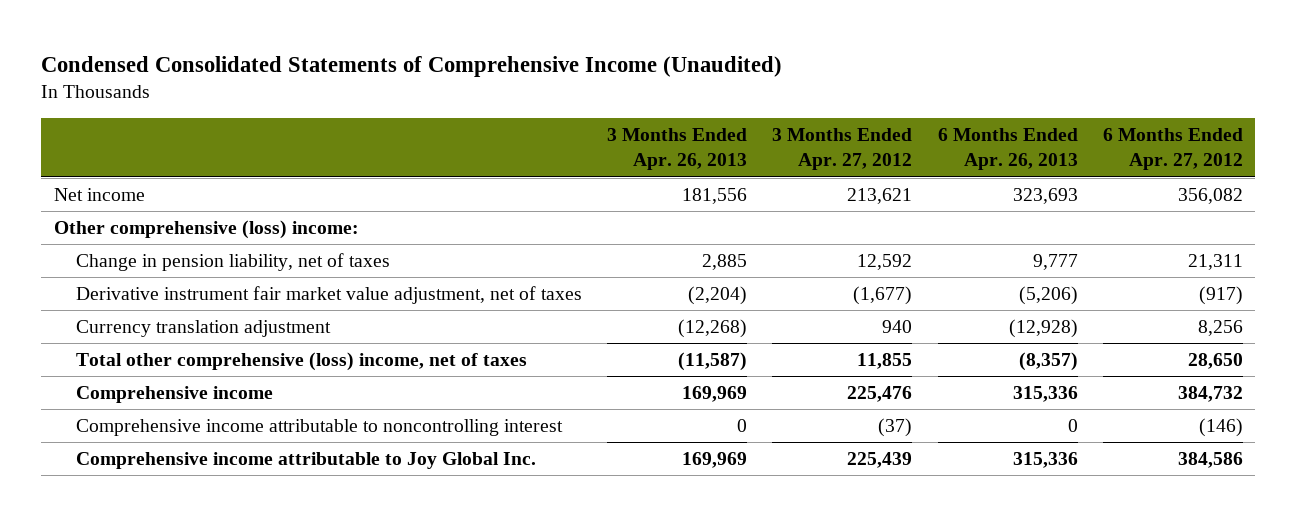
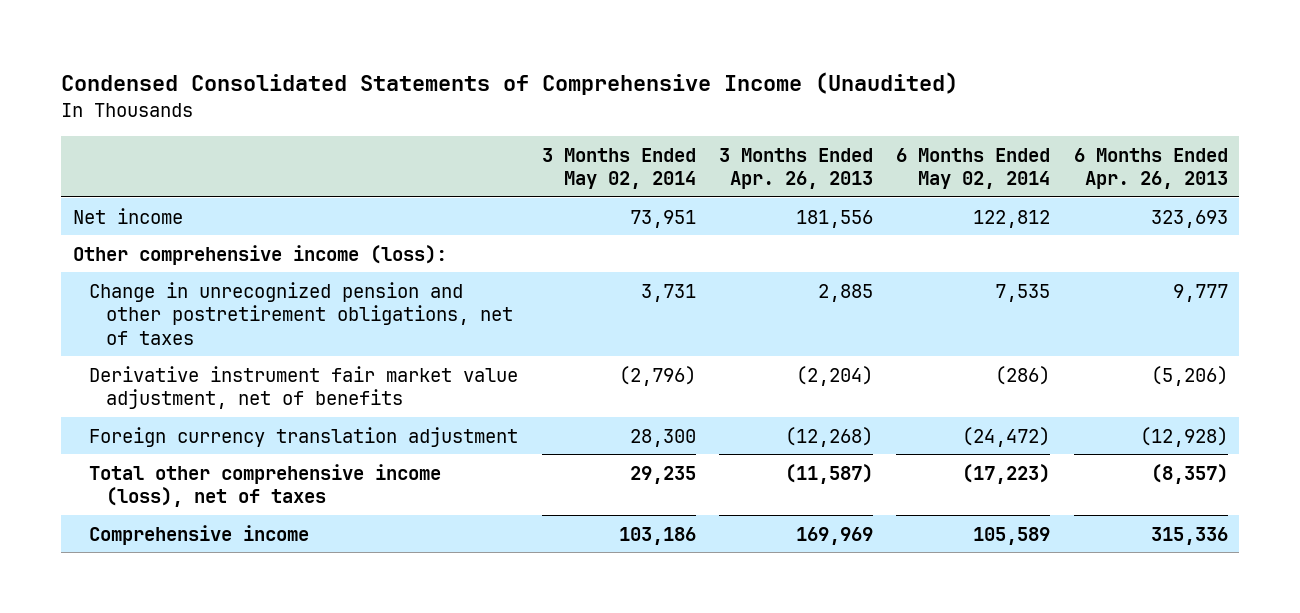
[772,127,913,171] 3 Months Ended Apr. 27, 2012 -> none
[1102,127,1243,171] 6 Months Ended Apr. 27, 2012 -> none
none -> [541,147,696,190] 3 Months Ended May 02, 2014
none -> [896,147,1051,190] 6 Months Ended May 02, 2014
[53,220,359,240] Other comprehensive (loss) income: -> [72,244,447,265] Other comprehensive income (loss):
[76,253,391,272] Change in pension liability, net of taxes -> [89,281,513,345] Change in unrecognized pension and other postretirement obligations, net of taxes
[76,286,583,305] Derivative instrument fair market value adjustment, net of taxes -> [89,365,519,410] Derivative instrument fair market value adjustment, net of benefits
[76,320,332,338] Currency translation adjustment -> [89,426,519,447] Foreign currency translation adjustment
[76,352,528,372] Total other comprehensive (loss) income, net of taxes -> [89,463,442,508] Total other comprehensive income (loss), net of taxes
[76,419,564,437] Comprehensive income attributable to noncontrolling interest -> none
[76,452,537,470] Comprehensive income attributable to Joy Global Inc. -> none

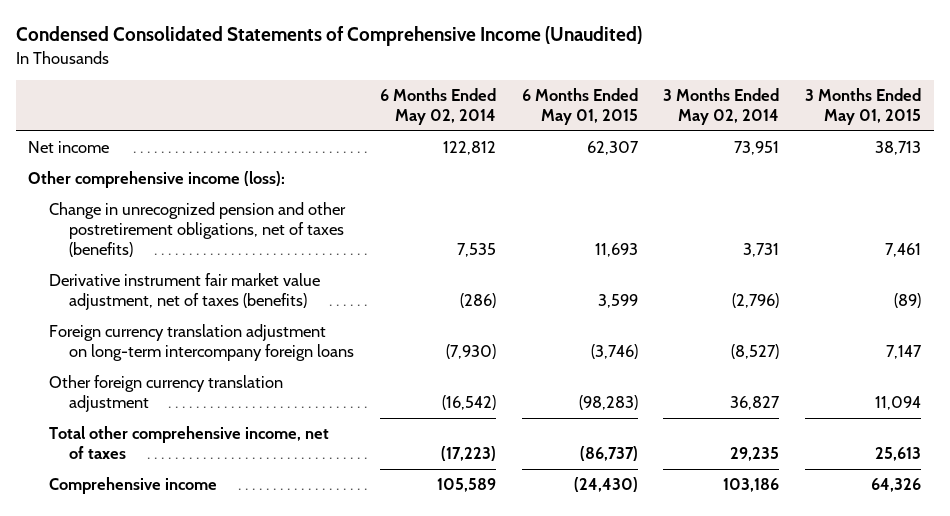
[718,147,873,190] 3 Months Ended Apr. 26, 2013 -> none
[1073,147,1228,190] 6 Months Ended Apr. 26, 2013 -> none
none -> [521,88,638,126] 6 Months Ended May 01, 2015
none -> [805,88,922,126] 3 Months Ended May 01, 2015
[89,281,513,345] Change in unrecognized pension and other postretirement obligations, net of taxes -> [48,202,346,257] Change in unrecognized pension and other postretirement obligations, net of taxes (benefits)
[89,365,519,410] Derivative instrument fair market value adjustment, net of benefits -> [48,273,320,311] Derivative instrument fair market value adjustment, net of taxes (benefits)
none -> [48,324,355,362] Foreign currency translation adjustment on long-term intercompany foreign loans
[89,426,519,447] Foreign currency translation adjustment -> [48,375,283,413] Other foreign currency translation adjustment
[629,428,696,447] 28,300 -> [730,396,781,411] 36,827
[962,426,1051,447] (24,472) -> [441,395,496,411] (16,542)
[89,463,442,508] Total other comprehensive income (loss), net of taxes -> [48,426,329,460] Total other comprehensive income, net of taxes

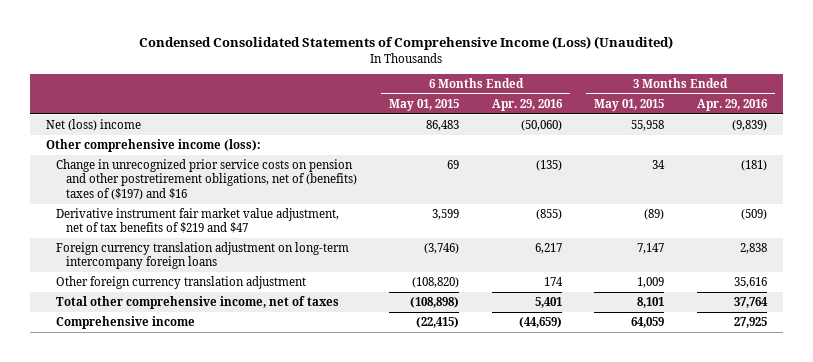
[15,26,642,47] Condensed Consolidated Statements of Comprehensive Income (Unaudited) -> [139,36,674,51] Condensed Consolidated Statements of Comprehensive Income (Loss) (Unaudited)
[379,88,496,126] 6 Months Ended May 02, 2014 -> none
[663,88,780,126] 3 Months Ended May 02, 2014 -> none
none -> [491,98,563,111] Apr. 29, 2016
none -> [696,98,768,111] Apr. 29, 2016
[28,141,110,154] Net income -> [46,118,142,131] Net (loss) income
[586,141,639,156] 62,307 -> [426,119,460,131] 86,483
[875,141,922,156] 38,713 -> [631,119,665,131] 55,958
[48,202,346,257] Change in unrecognized pension and other postretirement obligations, net of taxes (benefits) -> [55,158,357,200] Change in unrecognized prior service costs on pension and other postretirement obligations, net of (benefits) taxes of ($197) and $16
[594,242,638,257] 11,693 -> [447,159,460,169] 69
[885,242,922,257] 7,461 -> [652,159,666,169] 34
[48,273,320,311] Derivative instrument fair market value adjustment, net of taxes (benefits) -> [55,207,339,234] Derivative instrument fair market value adjustment, net of tax benefits of $219 and $47
[578,395,638,411] (98,283) -> [412,276,460,288] (108,820)
[875,396,922,411] 11,094 -> [637,276,665,288] 1,009
[579,446,638,462] (86,737) -> [410,296,460,308] (108,898)
[875,447,922,462] 25,613 -> [637,296,665,308] 8,101
[573,477,638,493] (24,430) -> [416,316,460,328] (22,415)
[871,478,922,493] 64,326 -> [631,316,665,328] 64,059

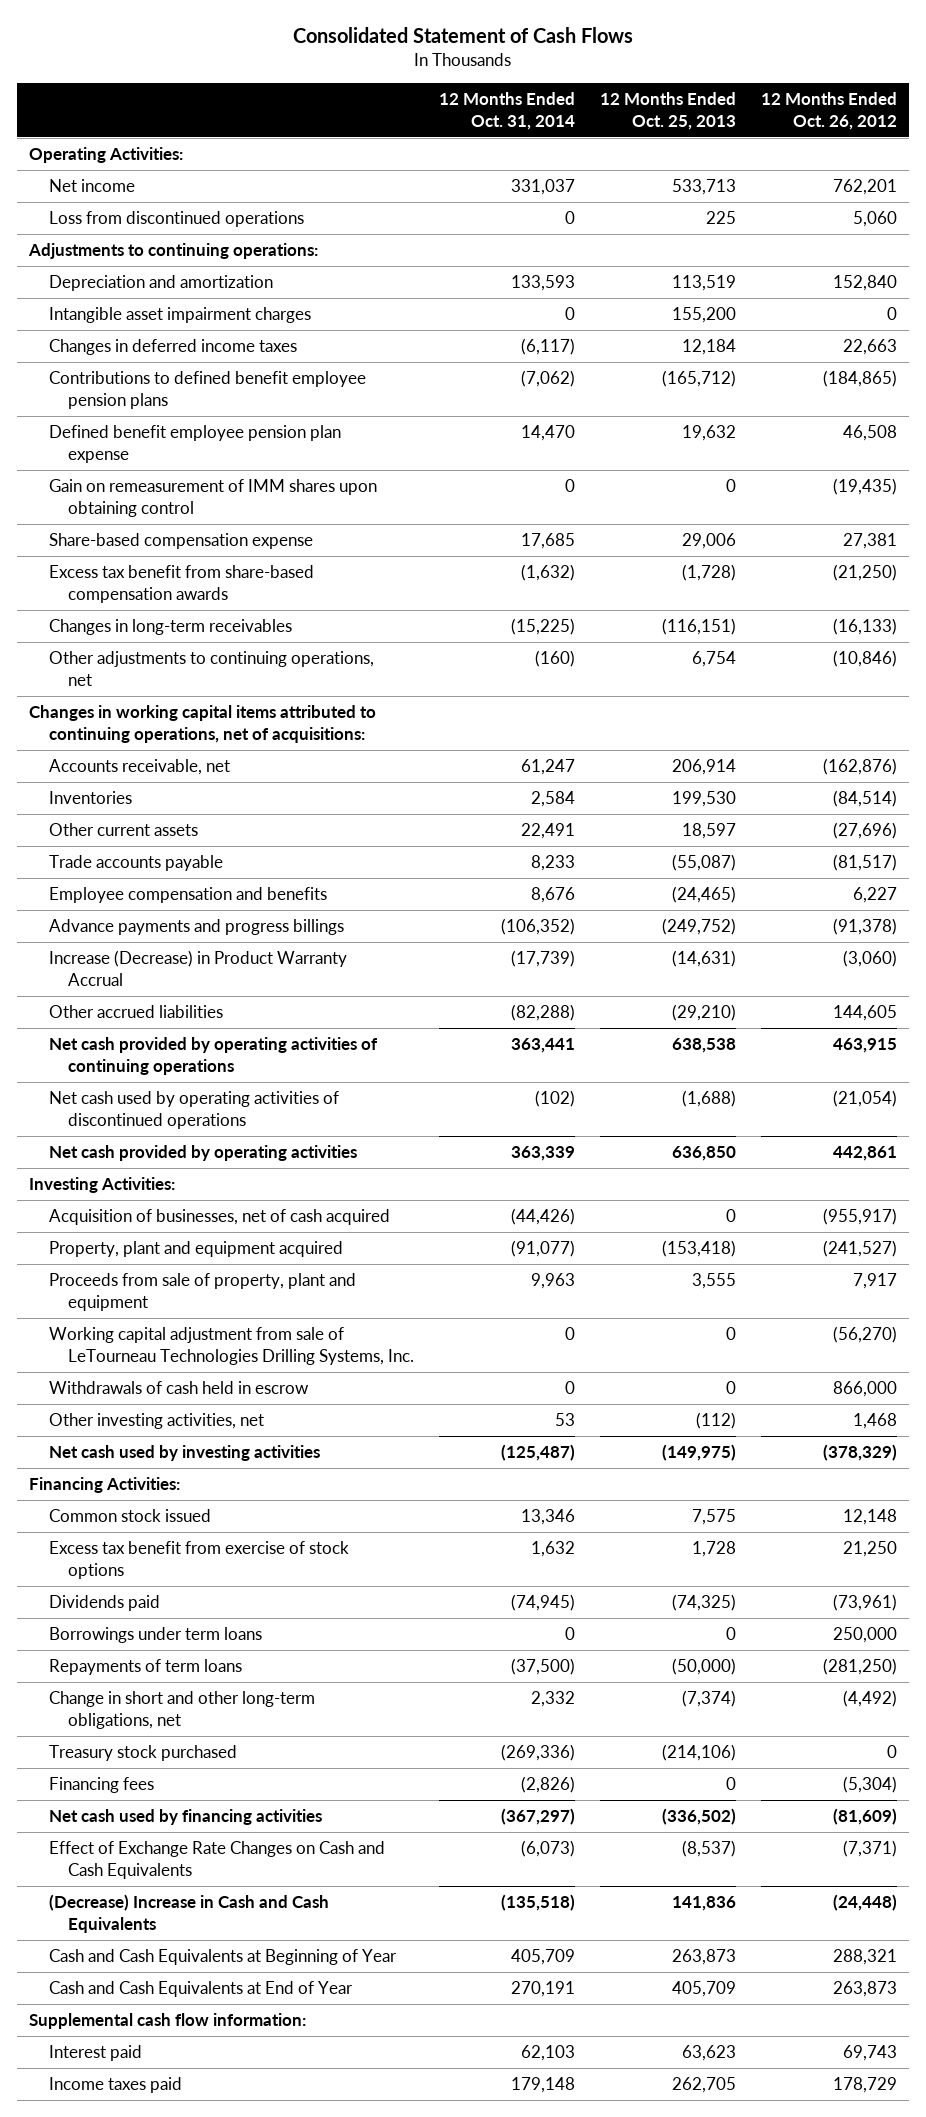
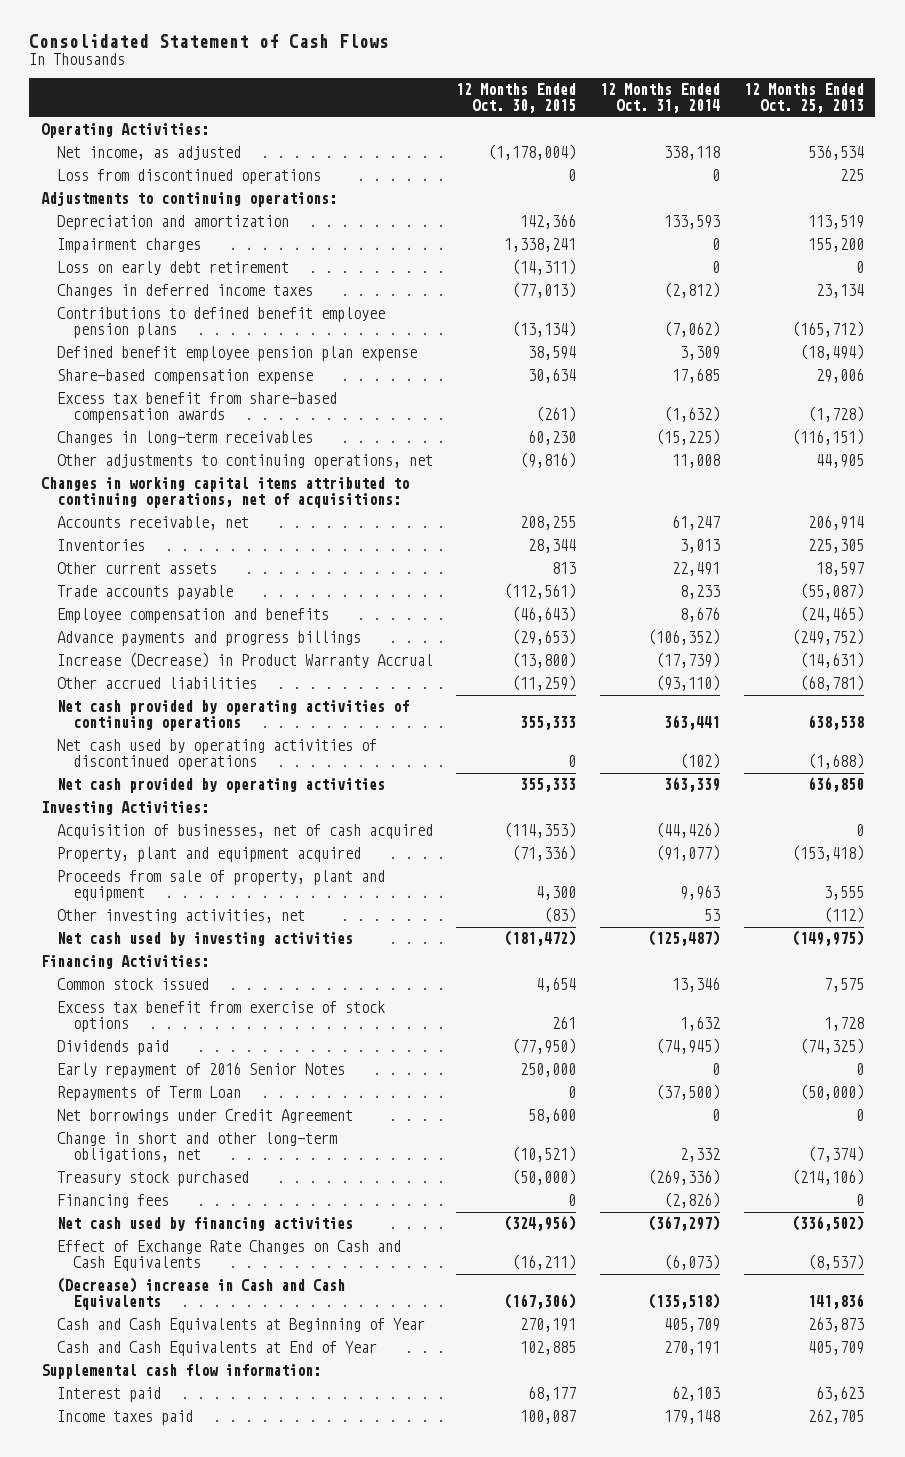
[760,92,897,130] 12 Months Ended Oct. 26, 2012 -> none
none -> [456,83,577,113] 12 Months Ended Oct. 30, 2015
[48,178,135,192] Net income -> [56,146,241,161] Net income, as adjusted
[511,178,576,195] 331,037 -> [664,146,721,161] 338,118
[671,178,736,195] 533,713 -> [807,145,864,161] 536,534
[48,306,311,323] Intangible asset impairment charges -> [56,238,201,254] Impairment charges
none -> [56,261,289,276] Loss on early debt retirement
[521,337,576,355] (6,117) -> [664,282,721,299] (2,812)
[681,338,736,355] 12,184 -> [815,284,864,299] 23,134
[48,478,377,517] Gain on remeasurement of IMM shares upon obtaining control -> none
[521,424,576,441] 14,470 -> [680,346,721,361] 3,309
[681,424,736,441] 19,632 -> [799,344,864,361] (18,494)
[535,649,576,667] (160) -> [672,454,721,469] 11,008
[691,650,736,667] 6,754 -> [815,454,864,469] 44,905
[531,790,576,807] 2,584 -> [680,539,721,554] 3,013
[671,790,736,807] 199,530 -> [807,539,864,554] 225,305
[511,1003,576,1021] (82,288) -> [656,675,721,692] (93,110)
[671,1003,736,1021] (29,210) -> [799,675,864,692] (68,781)
[48,1326,415,1365] Working capital adjustment from sale of LeTourneau Technologies Drilling Systems, Inc. -> none
[48,1380,309,1394] Withdrawals of cash held in escrow -> none
[48,1626,262,1643] Borrowings under term loans -> none
none -> [56,1062,345,1079] Early repayment of 2016 Senior Notes
[48,1658,242,1675] Repayments of term loans -> [56,1086,241,1102] Repayments of Term Loan
none -> [56,1109,353,1124] Net borrowings under Credit Agreement
[48,1893,329,1933] (Decrease) Increase in Cash and Cash Equivalents -> [56,1277,345,1311] (Decrease) increase in Cash and Cash Equivalents

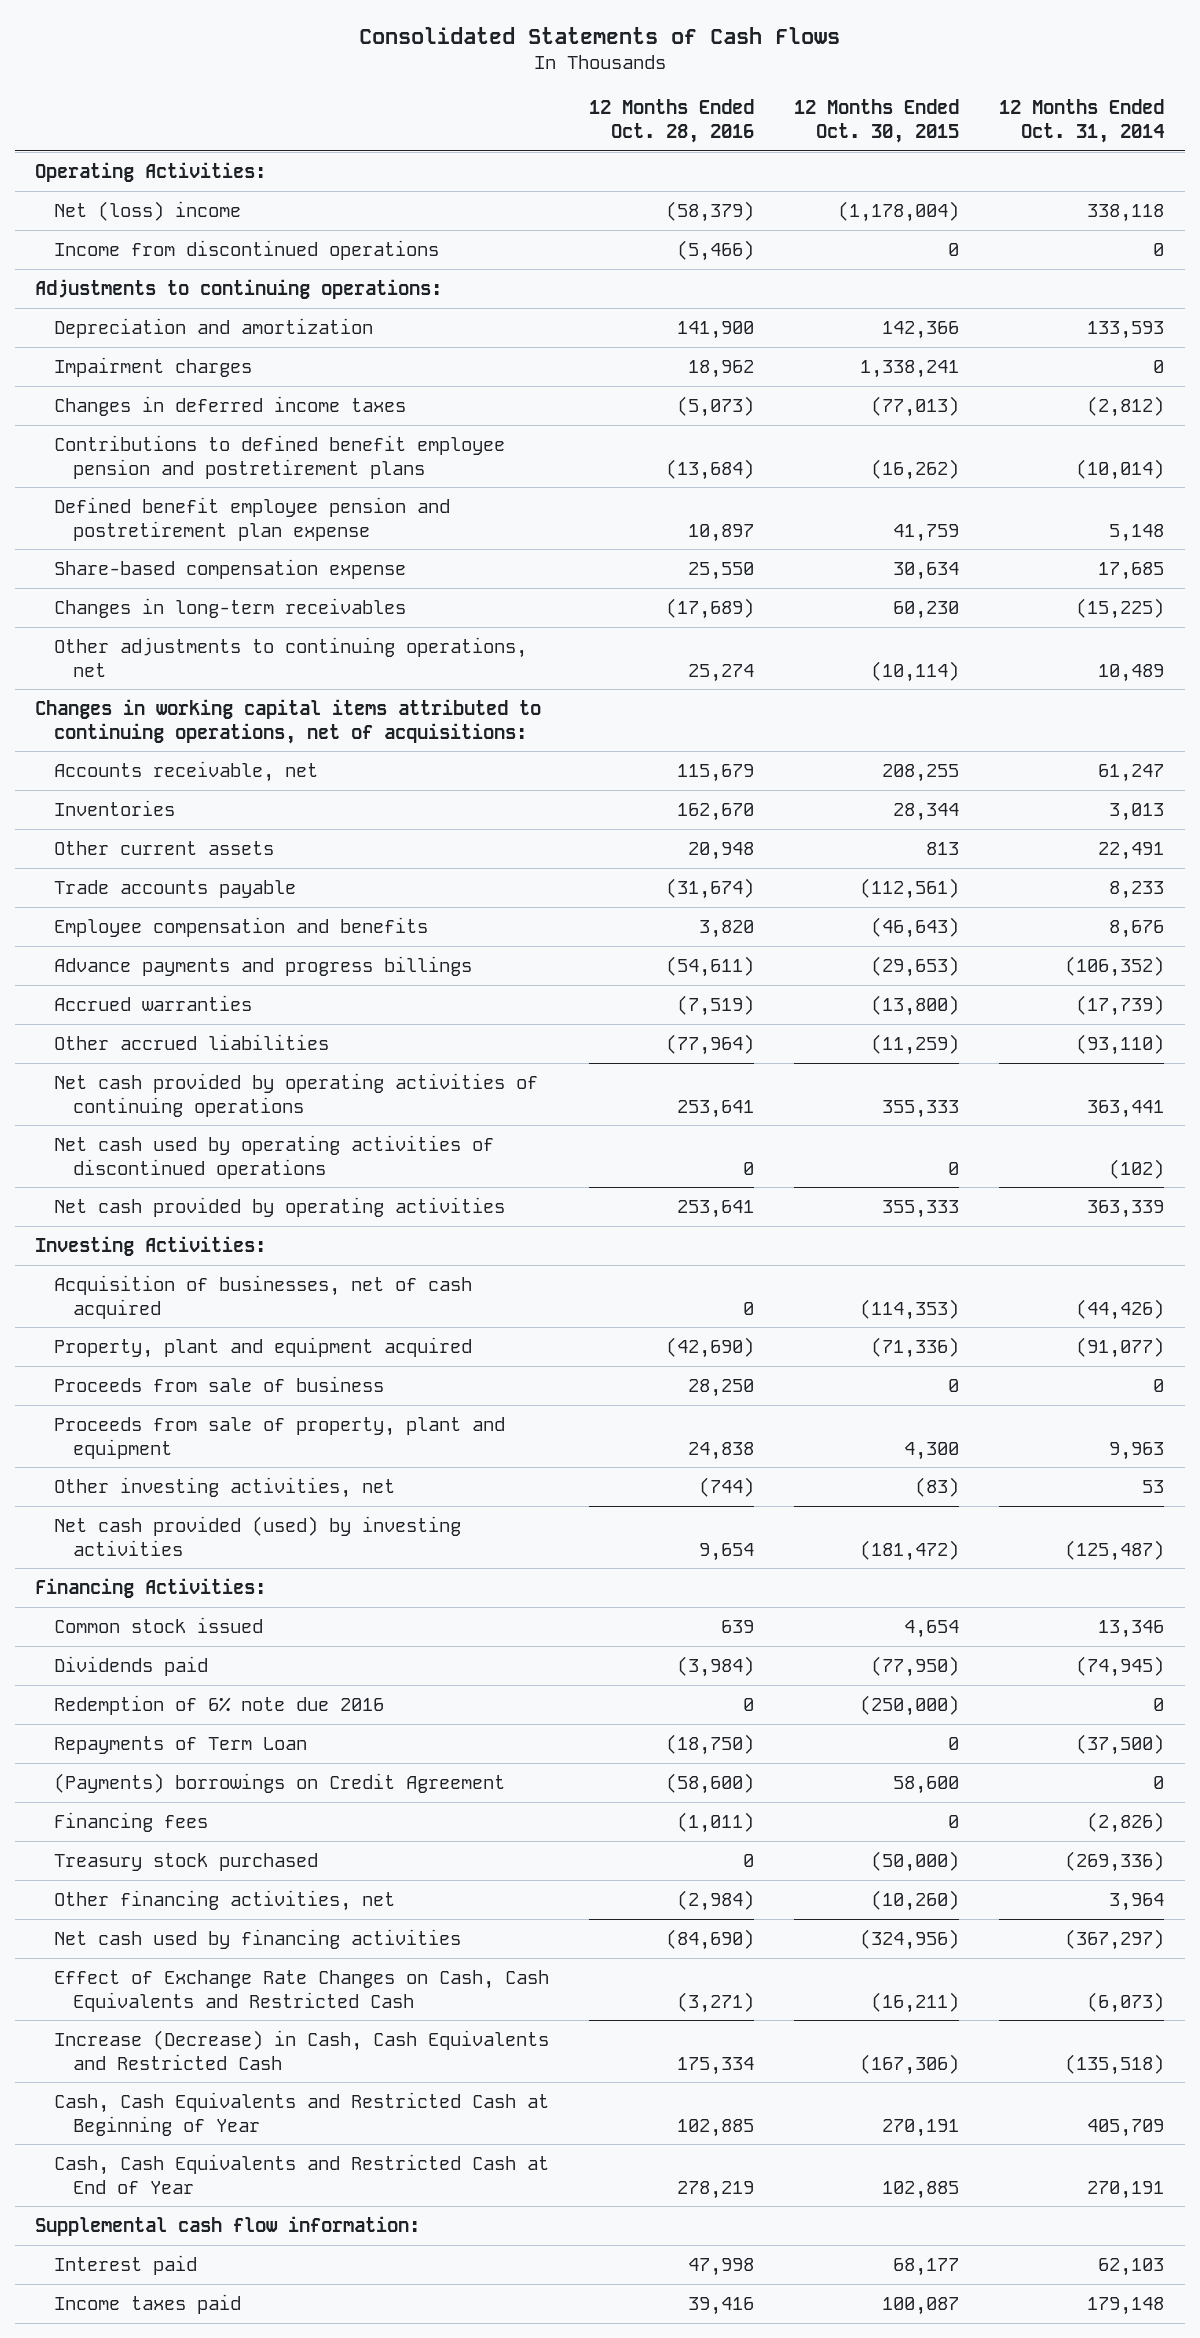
[29,34,390,49] Consolidated Statement of Cash Flows -> [358,27,840,45] Consolidated Statements of Cash Flows
[743,83,864,113] 12 Months Ended Oct. 25, 2013 -> none
none -> [589,98,755,143] 12 Months Ended Oct. 28, 2016
[56,146,241,161] Net income, as adjusted -> [54,200,242,221] Net (loss) income
[56,169,321,185] Loss from discontinued operations -> [54,239,440,260] Income from discontinued operations
[56,261,289,276] Loss on early debt retirement -> none
[56,307,385,339] Contributions to defined benefit employee pension plans -> [54,434,506,479] Contributions to defined benefit employee pension and postretirement plans
[512,321,577,338] (13,134) -> [871,458,960,480] (16,262)
[664,321,721,338] (7,062) -> [1076,458,1165,480] (10,014)
[56,346,417,362] Defined benefit employee pension plan expense -> [54,496,451,541] Defined benefit employee pension and postretirement plan expense
[528,346,577,361] 38,594 -> [893,523,960,542] 41,759
[680,346,721,361] 3,309 -> [1109,523,1165,542] 5,148
[56,392,337,424] Excess tax benefit from share-based compensation awards -> none
[520,452,577,469] (9,816) -> [871,660,960,682] (10,114)
[672,454,721,469] 11,008 -> [1098,663,1165,682] 10,489
[56,652,433,669] Increase (Decrease) in Product Warranty Accrual -> [54,994,253,1011] Accrued warranties
none -> [54,1375,385,1392] Proceeds from sale of business
[56,932,353,947] Net cash used by investing activities -> [54,1515,462,1556] Net cash provided (used) by investing activities
[56,1001,385,1033] Excess tax benefit from exercise of stock options -> none
[56,1062,345,1079] Early repayment of 2016 Senior Notes -> none
none -> [54,1694,385,1715] Redemption of 6% note due 2016
[56,1132,337,1163] Change in short and other long-term obligations, net -> none
[56,1109,353,1124] Net borrowings under Credit Agreement -> [54,1772,506,1793] (Payments) borrowings on Credit Agreement
[56,1171,249,1187] Treasury stock purchased -> [54,1852,319,1871] Treasury stock purchased
none -> [54,1889,396,1911] Other financing activities, net
[56,1240,401,1272] Effect of Exchange Rate Changes on Cash and Cash Equivalents -> [54,1969,550,2012] Effect of Exchange Rate Changes on Cash, Cash Equivalents and Restricted Cash
[56,1277,345,1311] (Decrease) increase in Cash and Cash Equivalents -> [54,2029,550,2070] Increase (Decrease) in Cash, Cash Equivalents and Restricted Cash
[56,1318,425,1334] Cash and Cash Equivalents at Beginning of Year -> [54,2091,550,2136] Cash, Cash Equivalents and Restricted Cash at Beginning of Year
[56,1341,377,1357] Cash and Cash Equivalents at End of Year -> [54,2153,550,2194] Cash, Cash Equivalents and Restricted Cash at End of Year

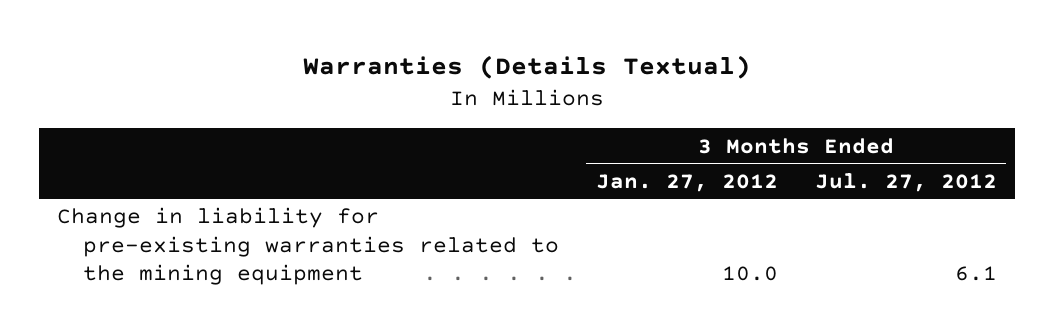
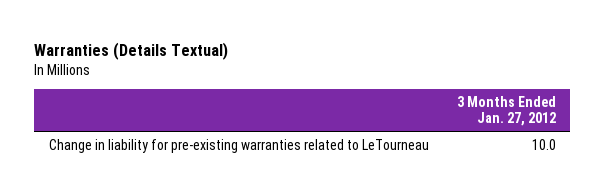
[814,172,997,192] Jul. 27, 2012 -> none
[57,207,559,286] Change in liability for pre-existing warranties related to the mining equipment -> [48,139,429,154] Change in liability for pre-existing warranties related to LeTourneau

